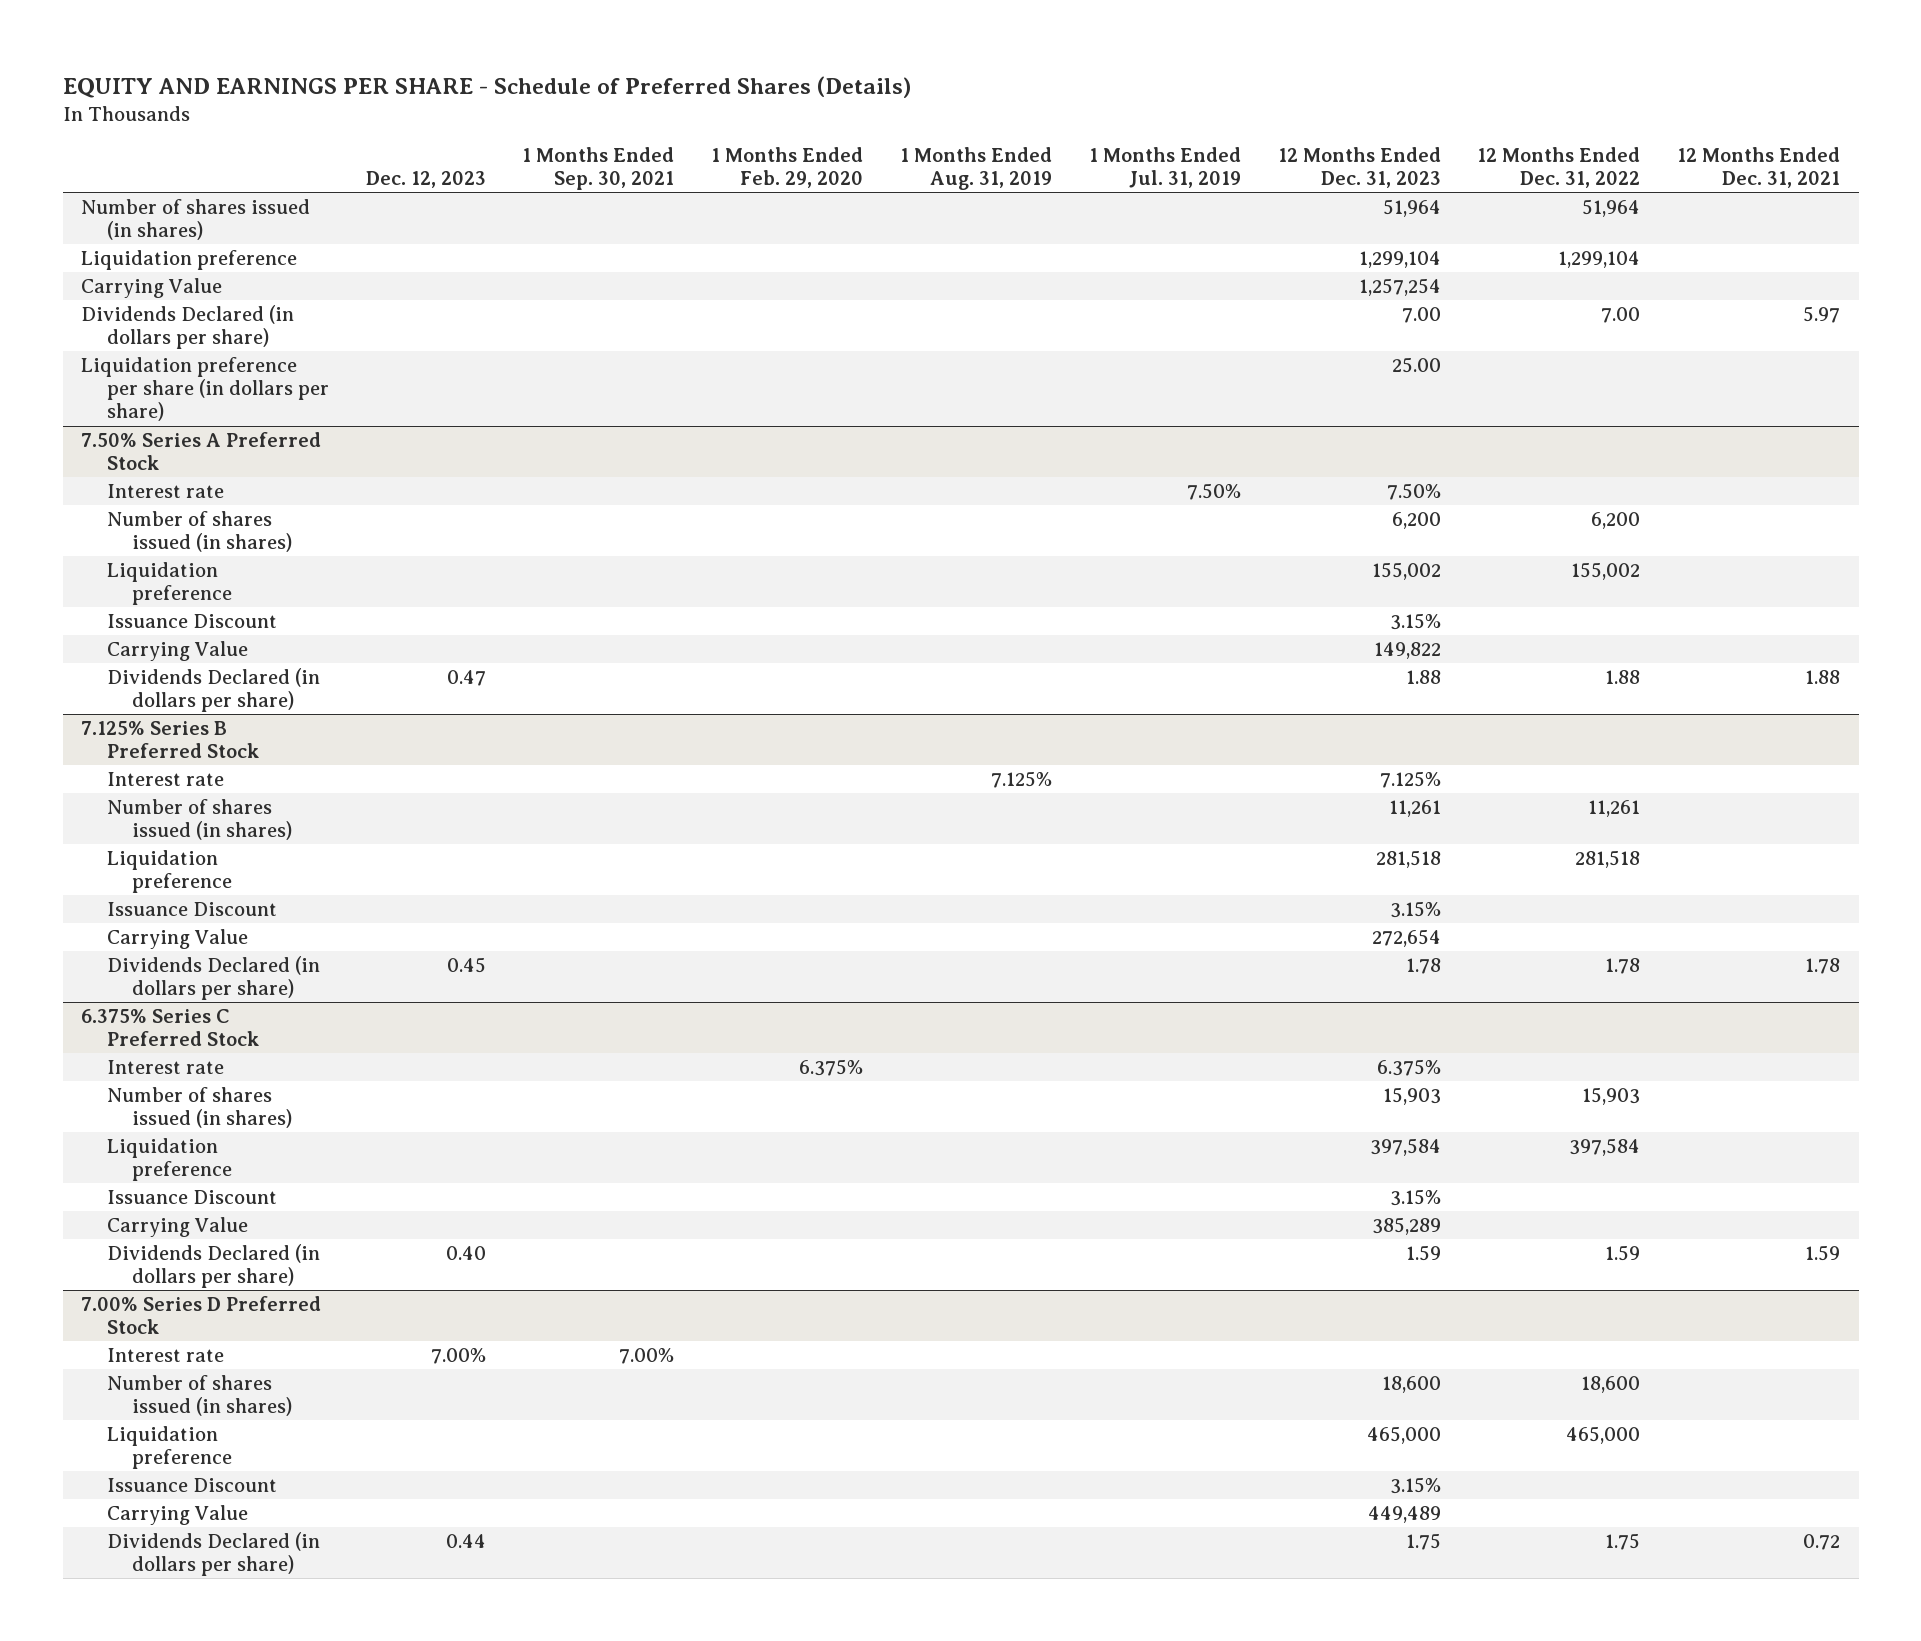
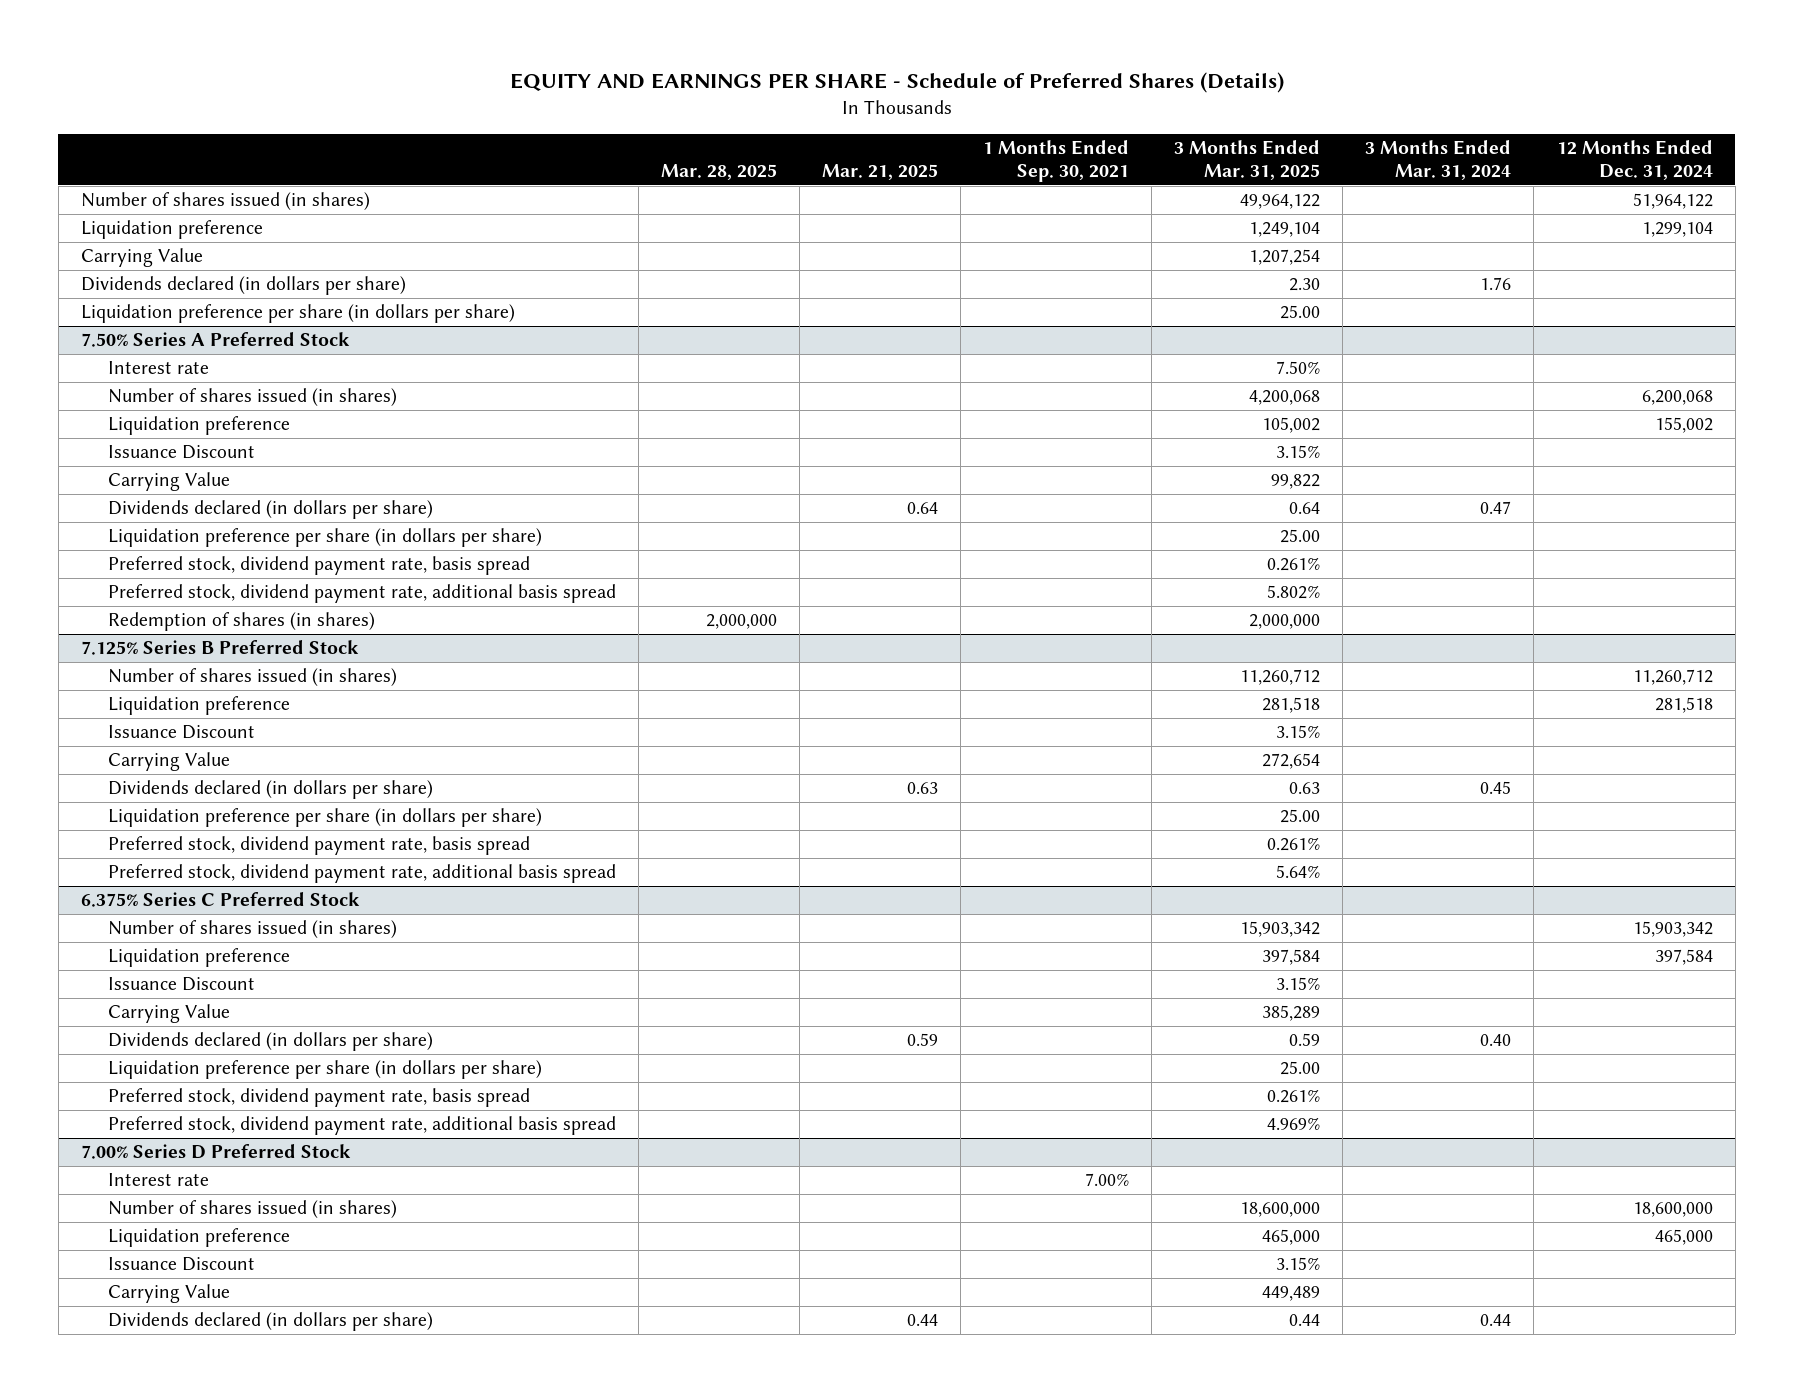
[365,171,486,189] Dec. 12, 2023 -> none
[711,146,864,189] 1 Months Ended Feb. 29, 2020 -> none
[899,146,1052,191] 1 Months Ended Aug. 31, 2019 -> none
[1088,146,1241,189] 1 Months Ended Jul. 31, 2019 -> none
[1277,146,1441,189] 12 Months Ended Dec. 31, 2023 -> none
[1477,146,1641,189] 12 Months Ended Dec. 31, 2022 -> none
[1677,146,1841,189] 12 Months Ended Dec. 31, 2021 -> none
none -> [660,163,777,180] Mar. 28, 2025
none -> [821,163,938,180] Mar. 21, 2025
none -> [1174,139,1321,180] 3 Months Ended Mar. 31, 2025
none -> [1365,139,1512,180] 3 Months Ended Mar. 31, 2024
none -> [1556,139,1713,180] 12 Months Ended Dec. 31, 2024
[81,304,295,350] Dividends Declared (in dollars per share) -> [81,276,407,296] Dividends declared (in dollars per share)
[106,667,320,713] Dividends Declared (in dollars per share) -> [107,500,433,520] Dividends declared (in dollars per share)
none -> [107,528,542,548] Liquidation preference per share (in dollars per share)
none -> [107,556,530,576] Preferred stock, dividend payment rate, basis spread
none -> [107,584,616,604] Preferred stock, dividend payment rate, additional basis spread
none -> [107,612,375,632] Redemption of shares (in shares)
[106,771,224,786] Interest rate -> none
[106,955,320,1001] Dividends Declared (in dollars per share) -> [107,780,433,800] Dividends declared (in dollars per share)
none -> [107,808,542,828] Liquidation preference per share (in dollars per share)
none -> [107,836,530,856] Preferred stock, dividend payment rate, basis spread
none -> [107,864,616,884] Preferred stock, dividend payment rate, additional basis spread
[106,1059,224,1074] Interest rate -> none
[106,1243,320,1289] Dividends Declared (in dollars per share) -> [107,1032,433,1052] Dividends declared (in dollars per share)
none -> [107,1060,542,1080] Liquidation preference per share (in dollars per share)
none -> [107,1088,530,1108] Preferred stock, dividend payment rate, basis spread
none -> [107,1116,616,1136] Preferred stock, dividend payment rate, additional basis spread
[106,1531,320,1577] Dividends Declared (in dollars per share) -> [107,1312,433,1332] Dividends declared (in dollars per share)

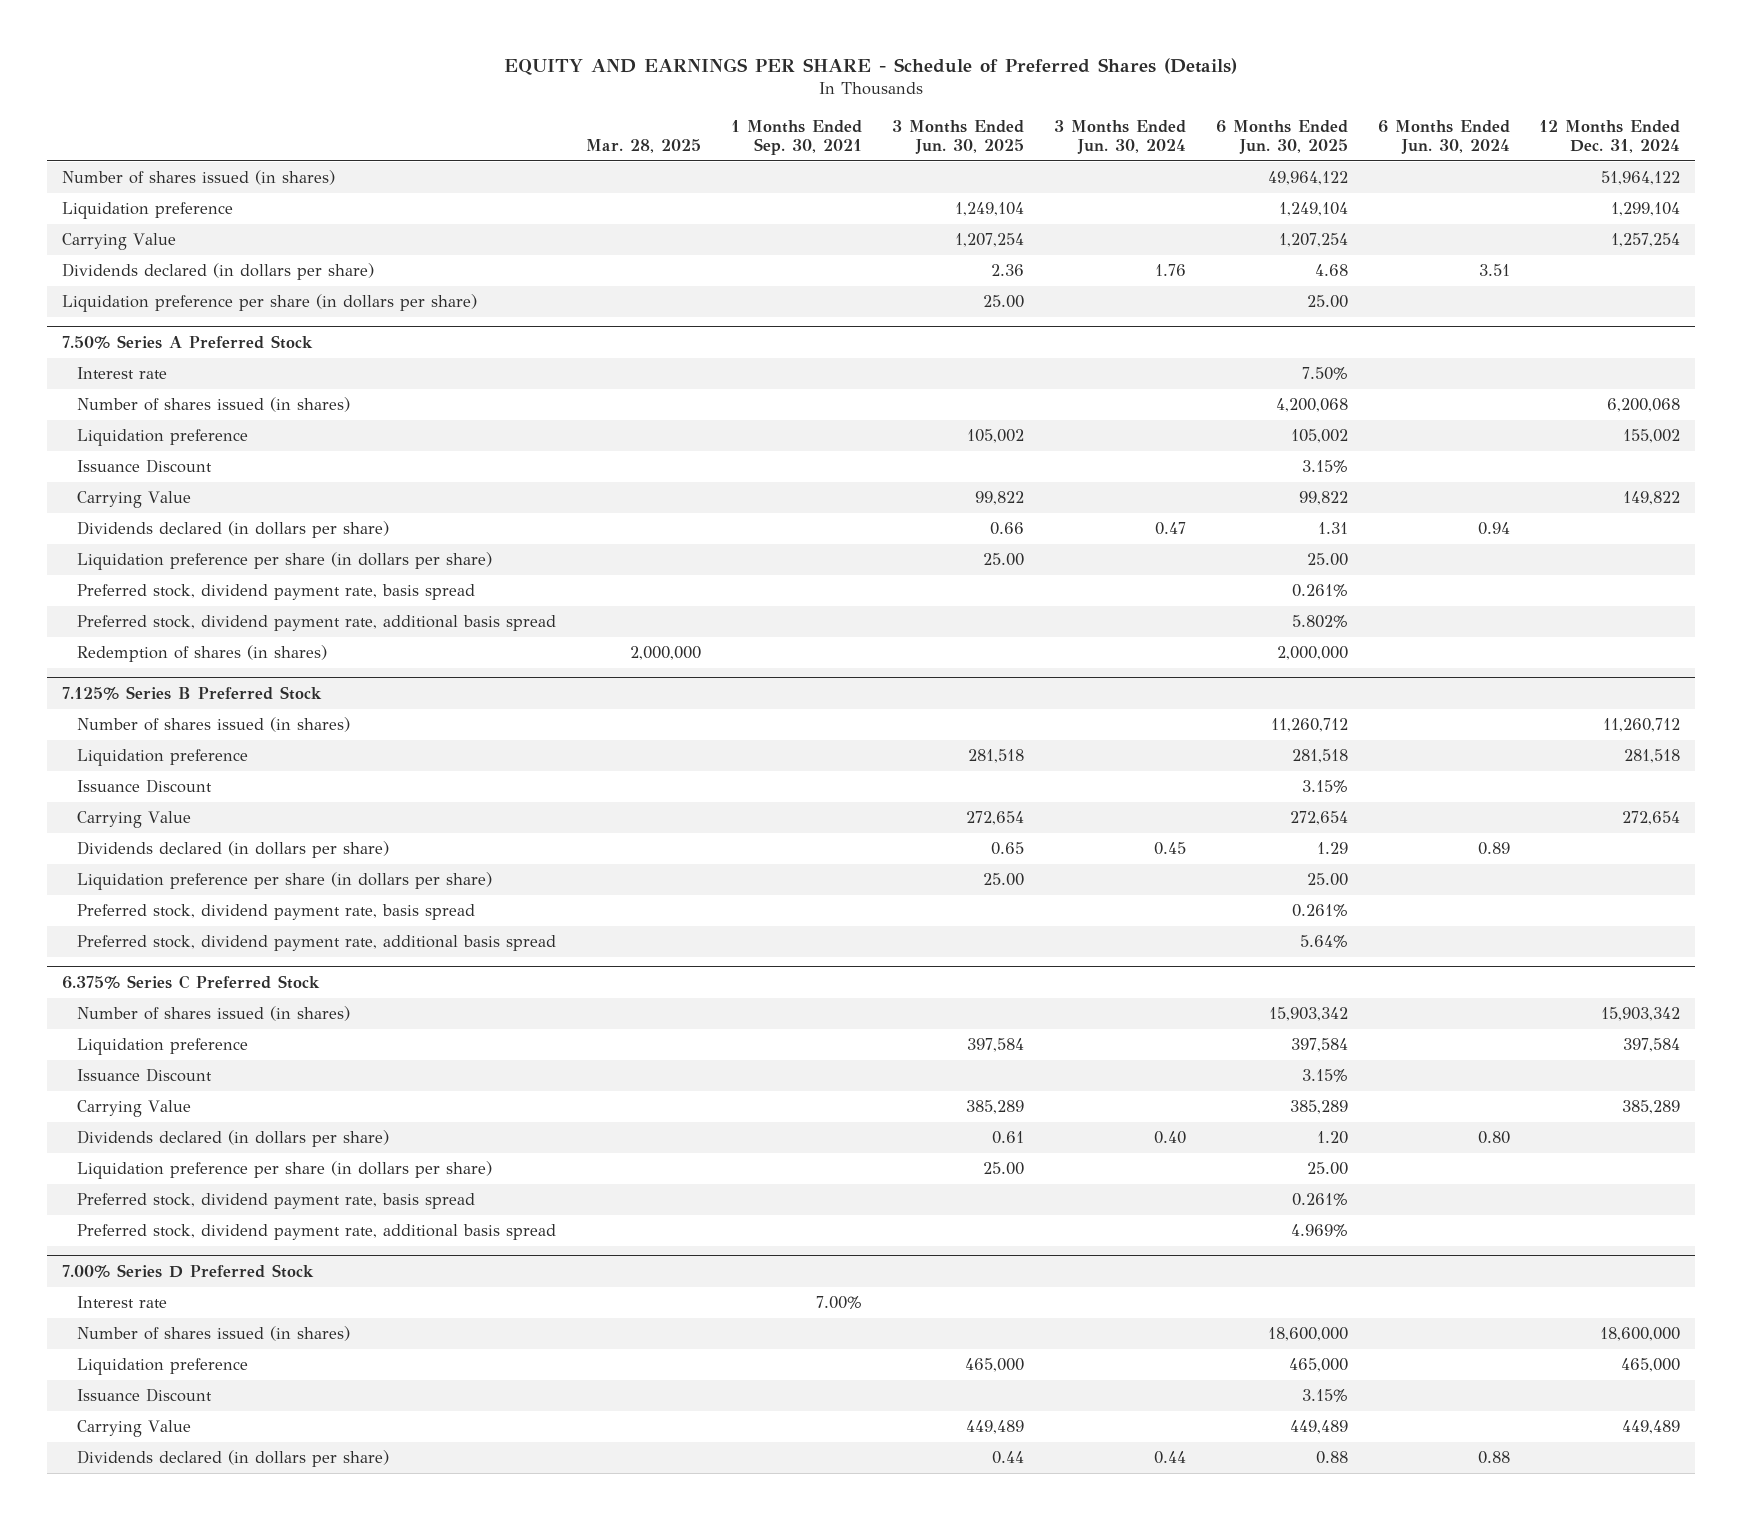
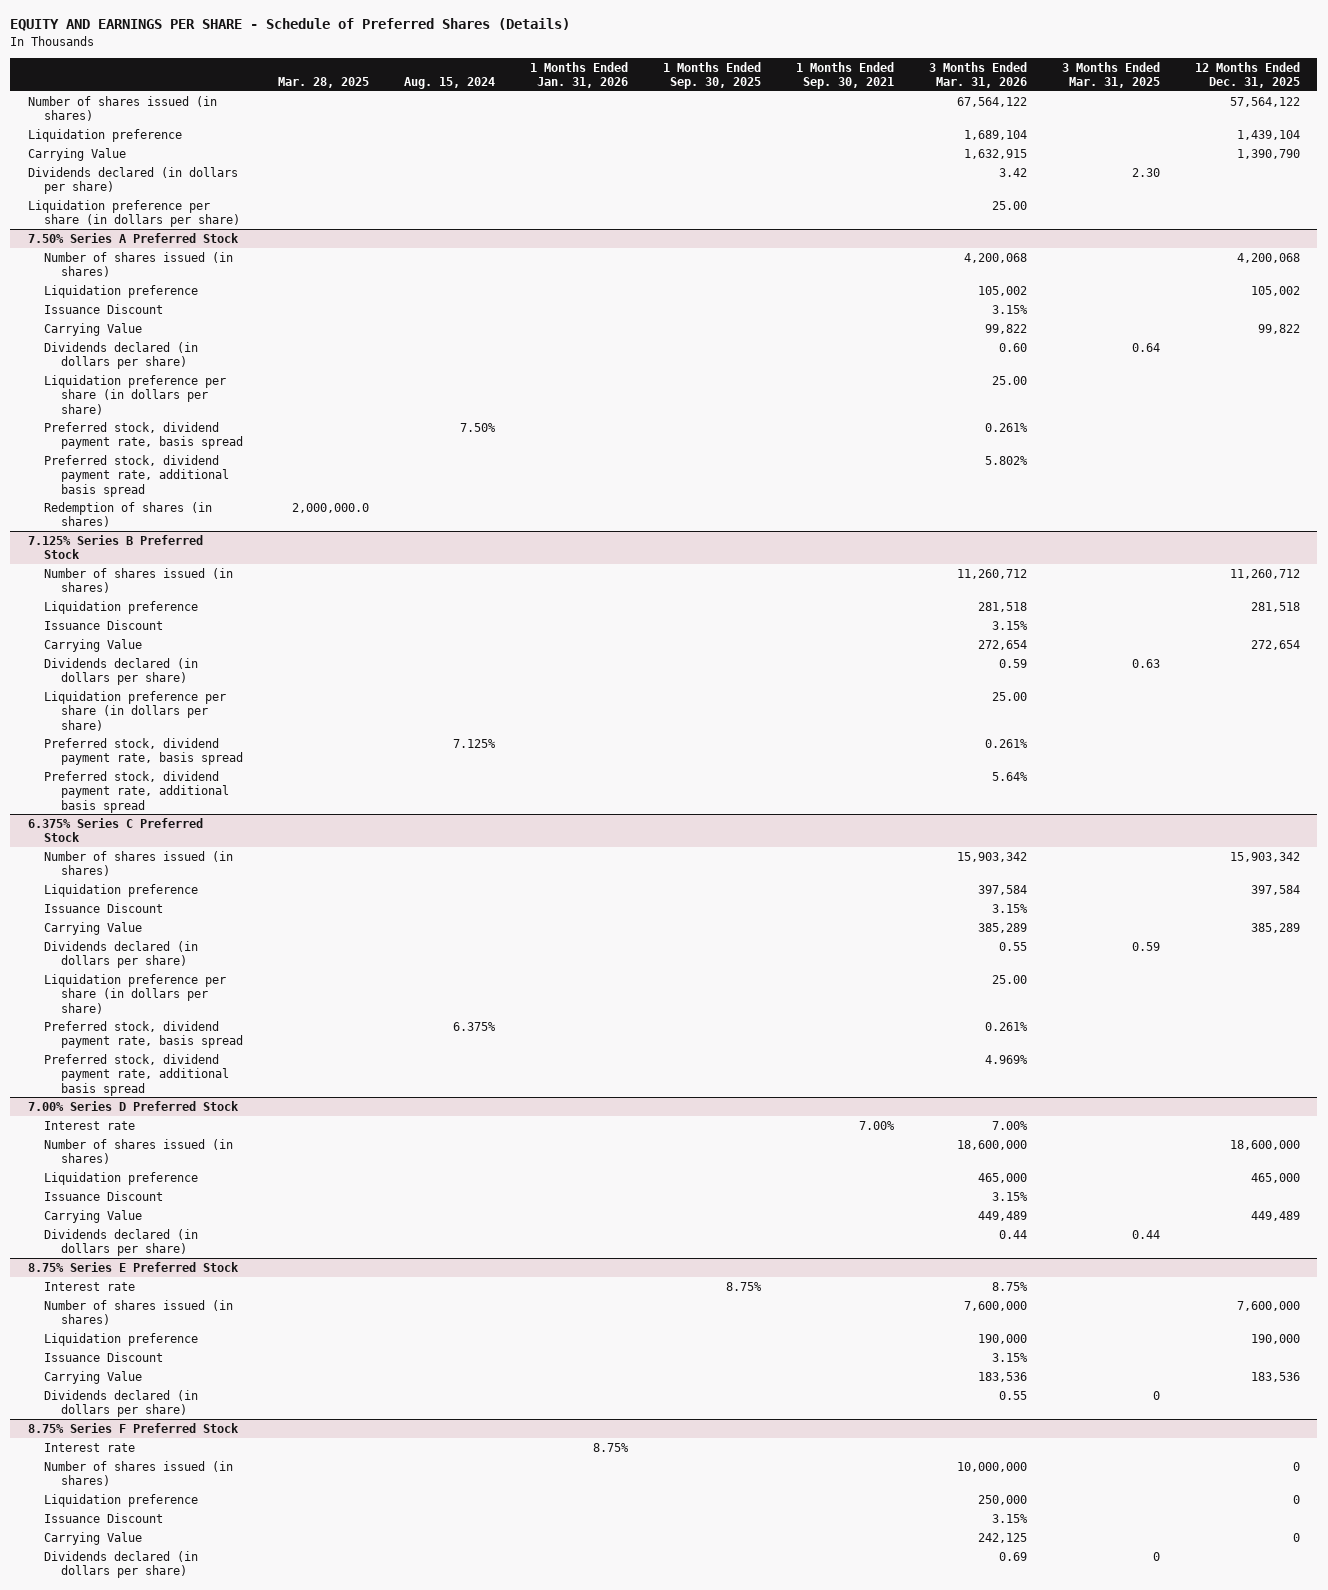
[891,119,1024,155] 3 Months Ended Jun. 30, 2025 -> none
[1053,119,1186,155] 3 Months Ended Jun. 30, 2024 -> none
[1215,119,1348,155] 6 Months Ended Jun. 30, 2025 -> none
[1377,119,1510,155] 6 Months Ended Jun. 30, 2024 -> none
[1539,119,1681,154] 12 Months Ended Dec. 31, 2024 -> none
none -> [403,77,495,90] Aug. 15, 2024
none -> [529,61,628,89] 1 Months Ended Jan. 31, 2026
none -> [662,61,761,90] 1 Months Ended Sep. 30, 2025
none -> [928,61,1027,89] 3 Months Ended Mar. 31, 2026
none -> [1061,61,1160,89] 3 Months Ended Mar. 31, 2025
none -> [1194,61,1300,89] 12 Months Ended Dec. 31, 2025
[76,367,167,380] Interest rate -> none
[629,646,701,661] 2,000,000 -> [291,502,369,513] 2,000,000.0
none -> [27,1261,239,1272] 8.75% Series E Preferred Stock
none -> [44,1281,136,1291] Interest rate
none -> [44,1299,234,1326] Number of shares issued (in shares)
none -> [44,1332,199,1346] Liquidation preference
none -> [44,1351,164,1362] Issuance Discount
none -> [44,1370,143,1384] Carrying Value
none -> [44,1389,199,1418] Dividends declared (in dollars per share)
none -> [27,1422,239,1433] 8.75% Series F Preferred Stock
none -> [44,1442,136,1452] Interest rate
none -> [44,1460,234,1487] Number of shares issued (in shares)
none -> [44,1493,199,1507] Liquidation preference
none -> [44,1512,164,1523] Issuance Discount
none -> [44,1531,143,1545] Carrying Value
none -> [44,1550,199,1579] Dividends declared (in dollars per share)

